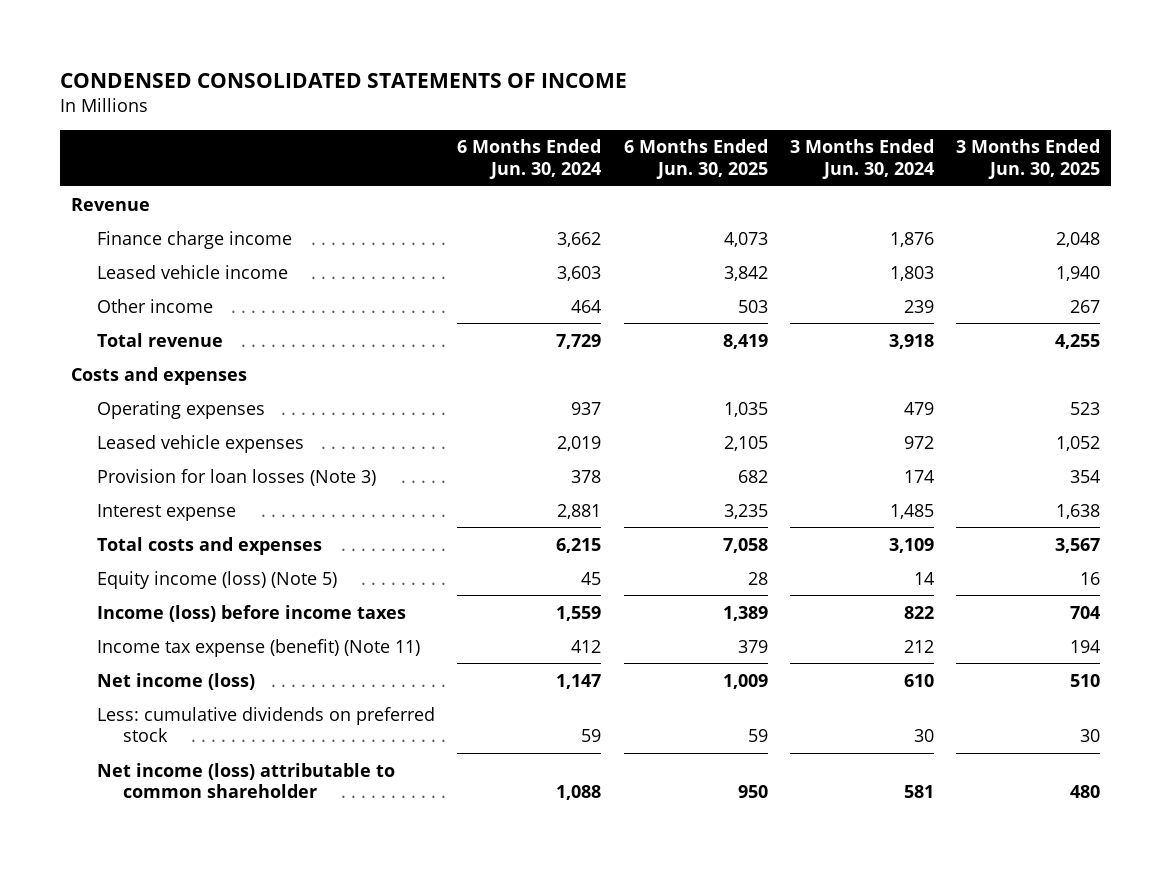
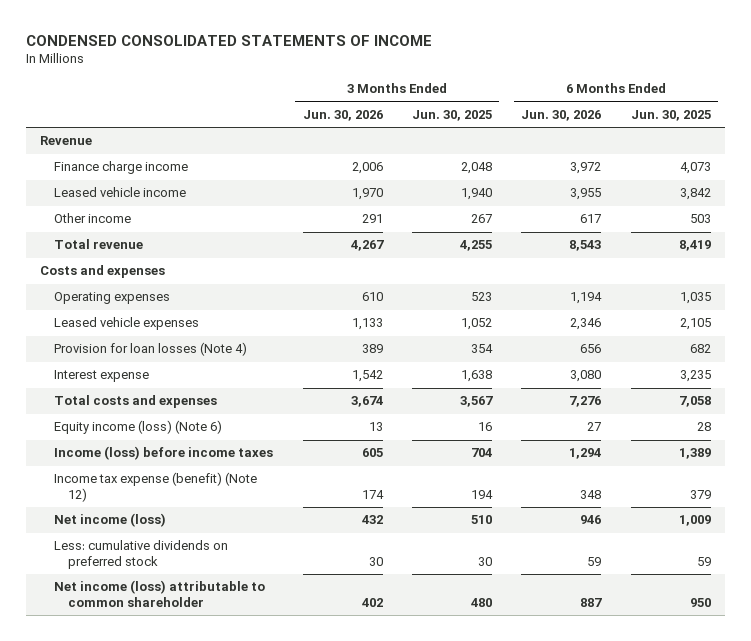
[457,139,602,179] 6 Months Ended Jun. 30, 2024 -> none
[789,139,934,179] 3 Months Ended Jun. 30, 2024 -> none
none -> [302,109,383,121] Jun. 30, 2026
none -> [521,109,602,121] Jun. 30, 2026
[97,468,377,486] Provision for loan losses (Note 3) -> [54,342,248,357] Provision for loan losses (Note 4)
[97,570,338,589] Equity income (loss) (Note 5) -> [54,420,223,435] Equity income (loss) (Note 6)
[97,638,421,657] Income tax expense (benefit) (Note 11) -> [54,472,258,502] Income tax expense (benefit) (Note 12)

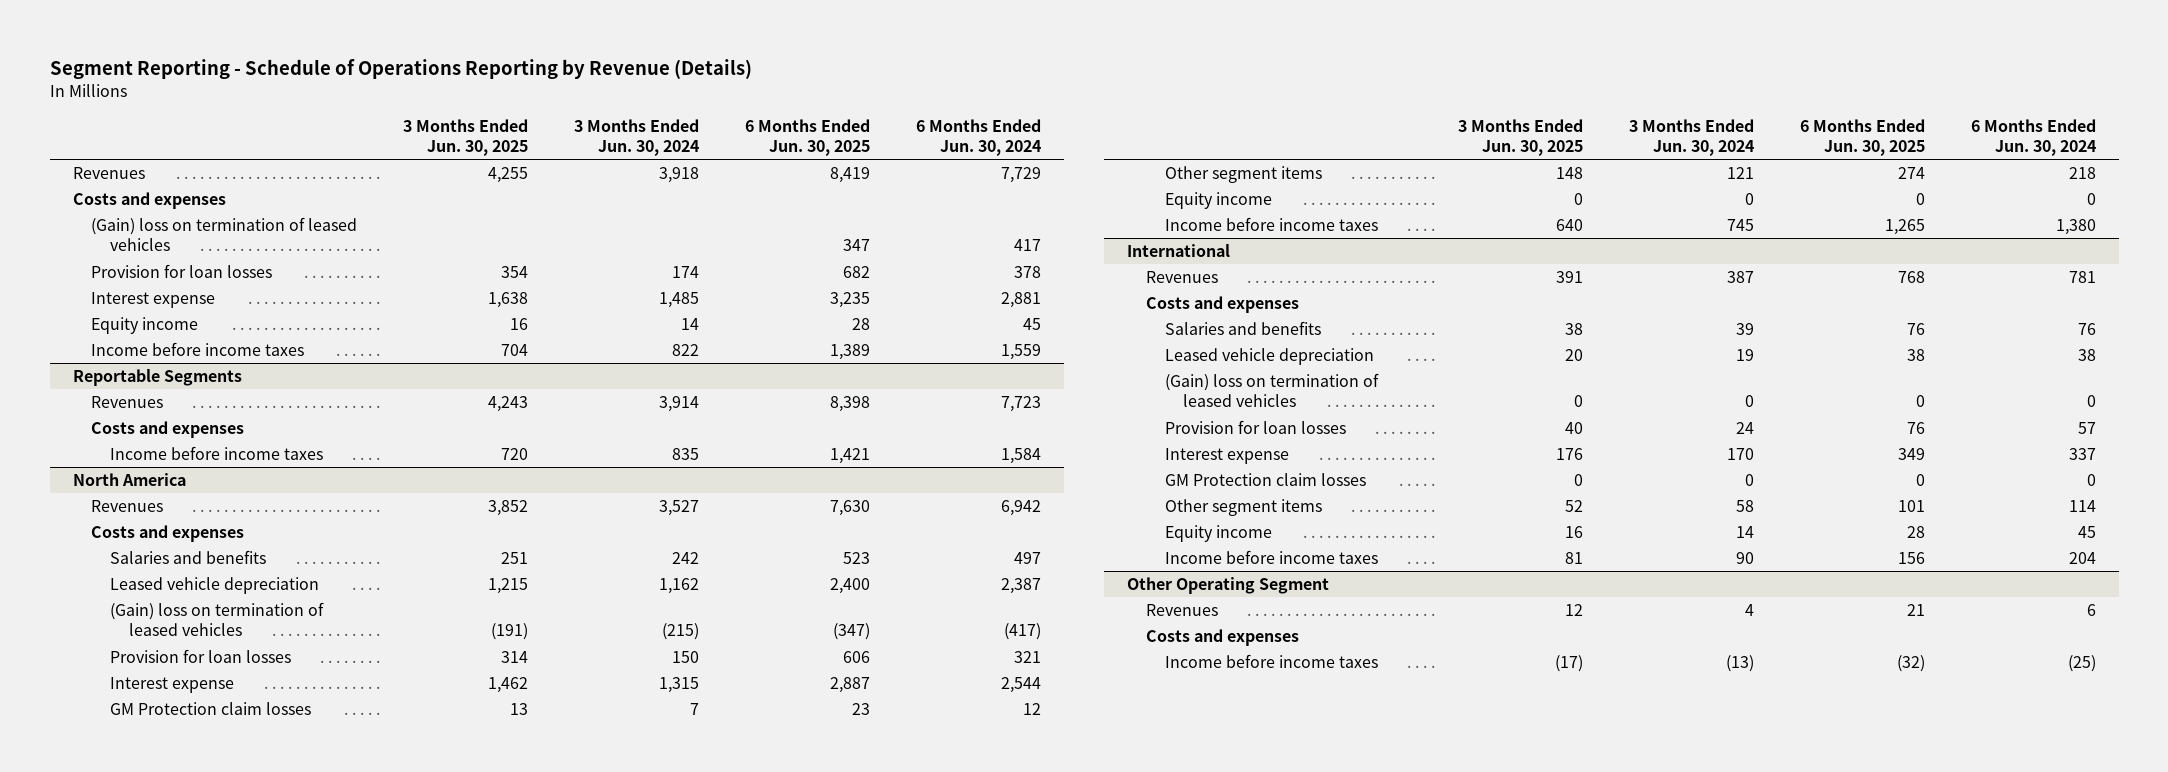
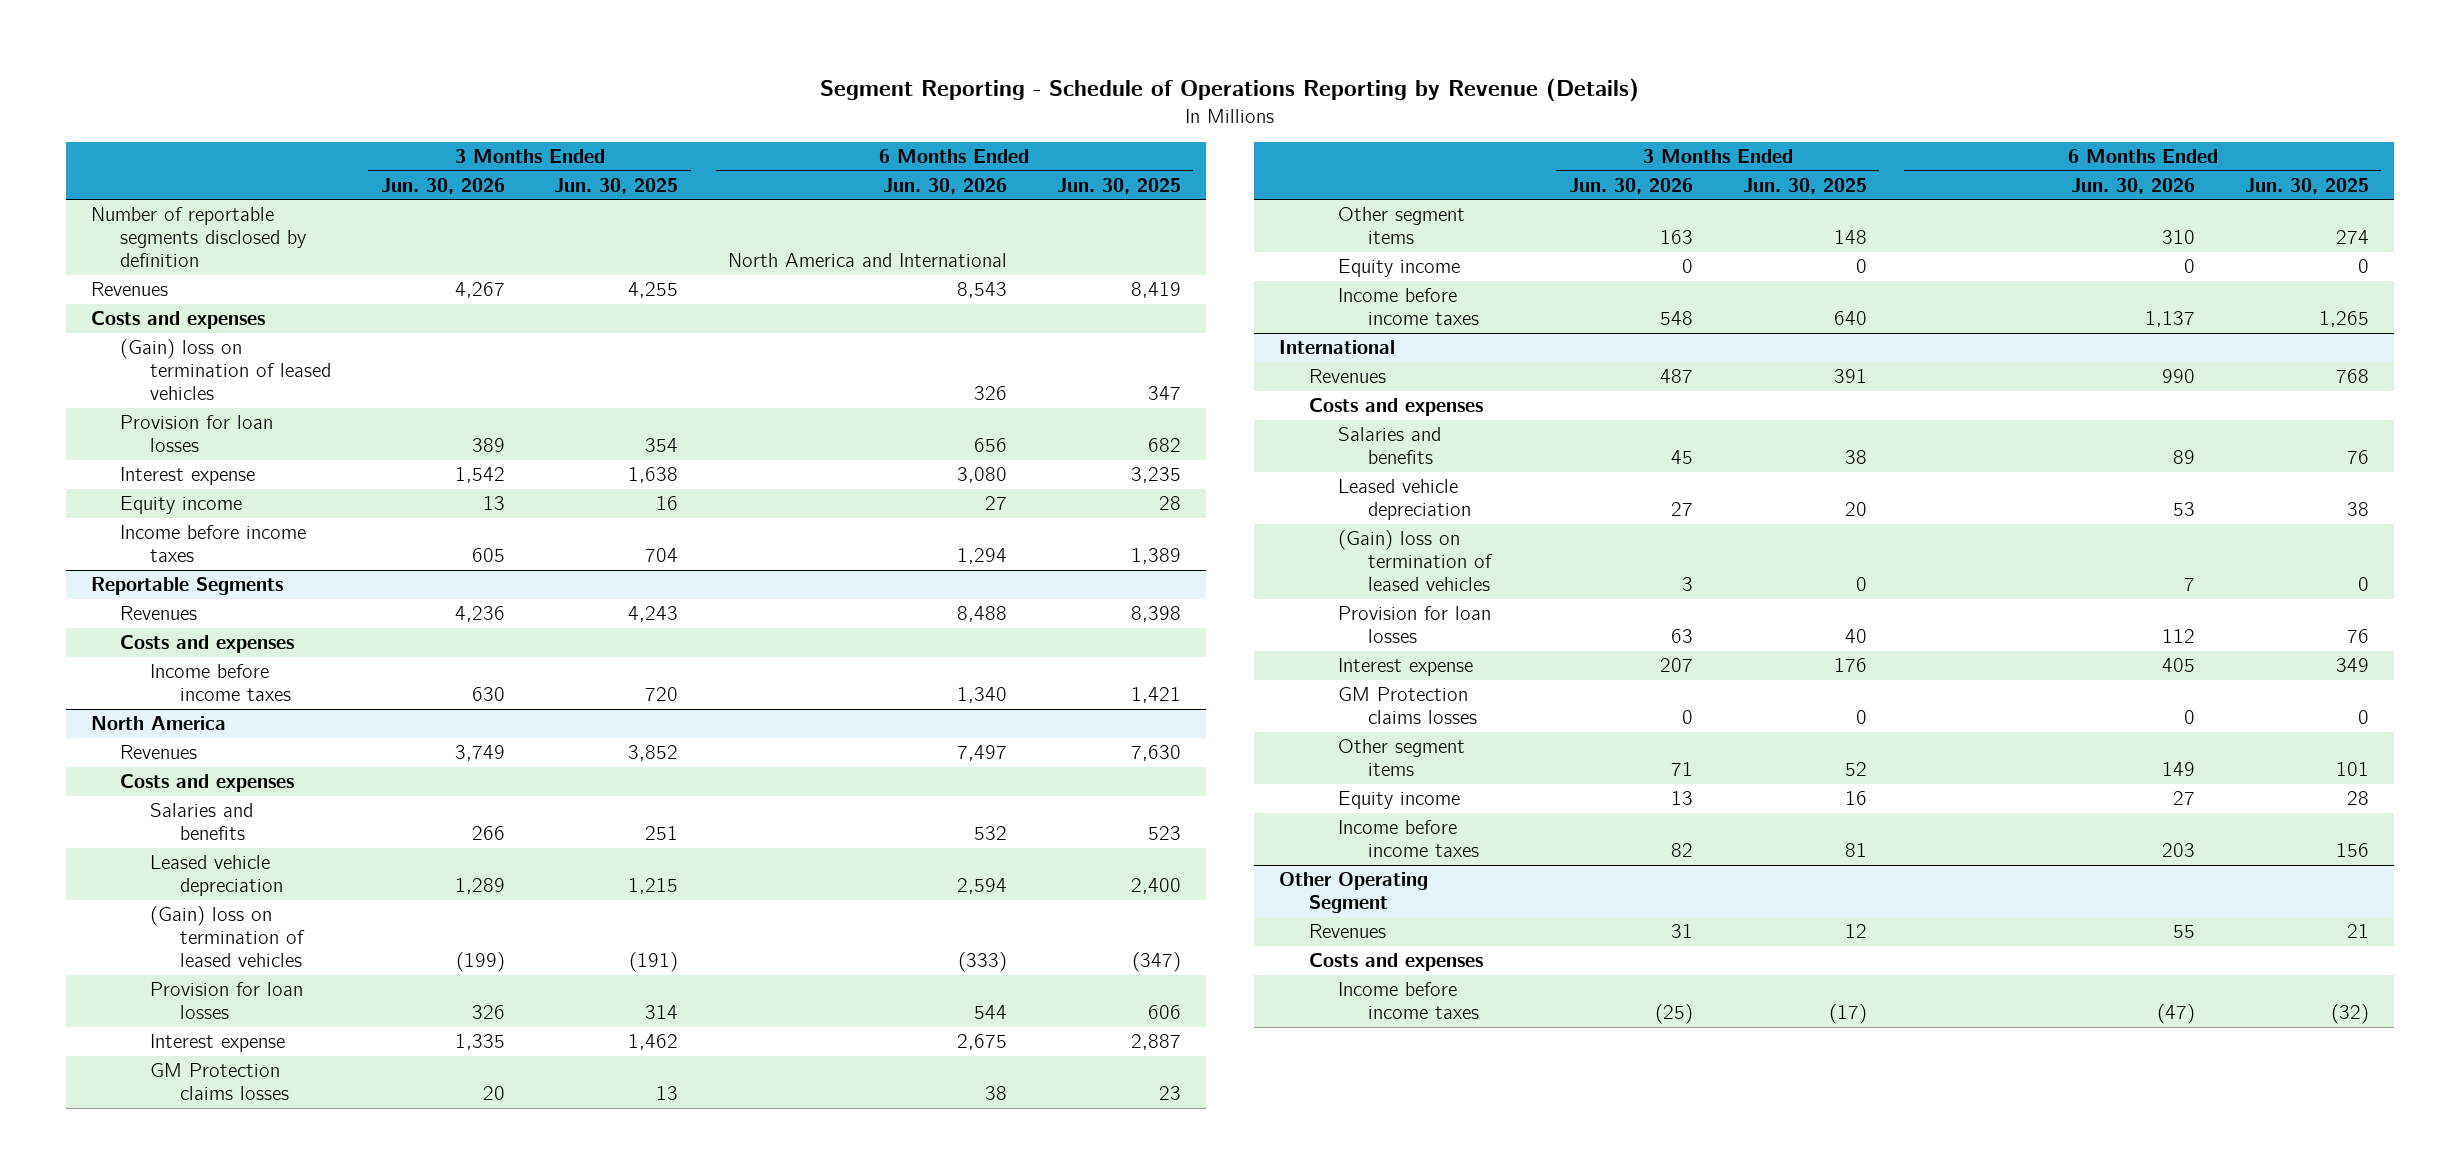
[574,118,700,157] 3 Months Ended Jun. 30, 2024 -> none
[916,118,1042,157] 6 Months Ended Jun. 30, 2024 -> none
none -> [380,177,505,194] Jun. 30, 2026
none -> [883,177,1008,194] Jun. 30, 2026
none -> [90,206,307,268] Number of reportable segments disclosed by definition
[110,701,312,715] GM Protection claim losses -> [149,1062,289,1101] GM Protection claims losses
[1164,472,1366,486] GM Protection claim losses -> [1338,686,1477,725] GM Protection claims losses

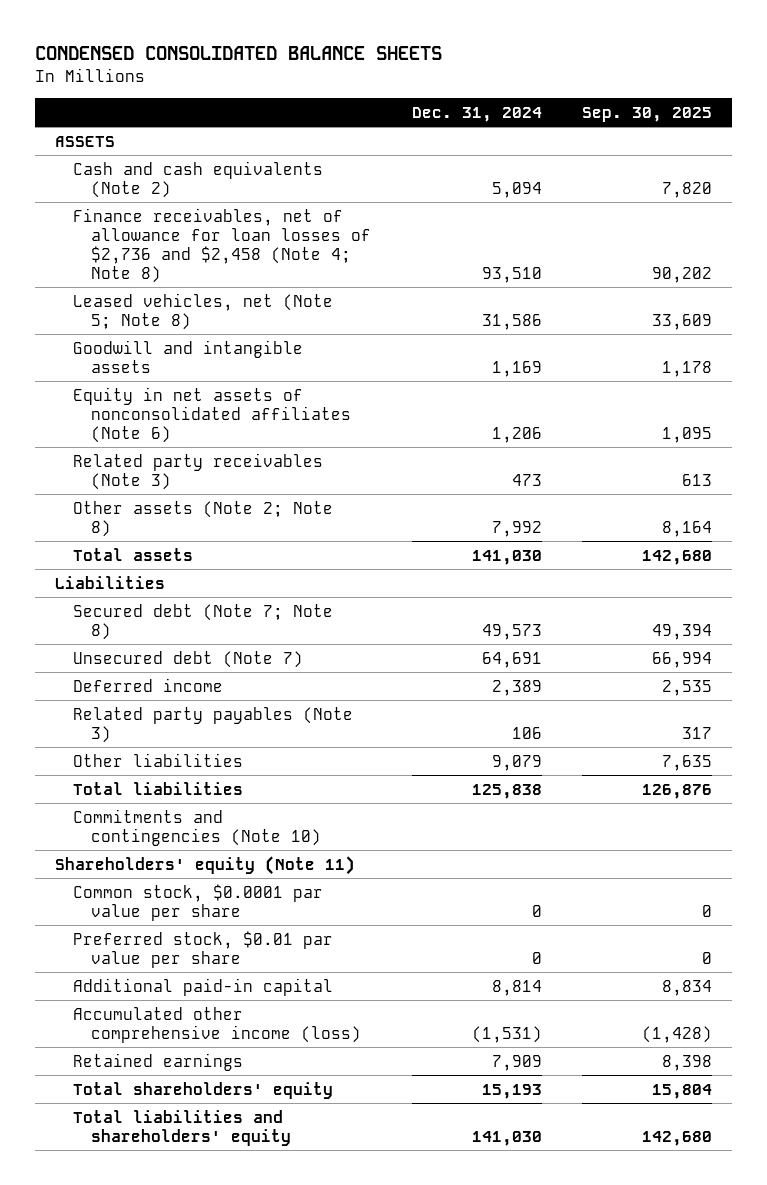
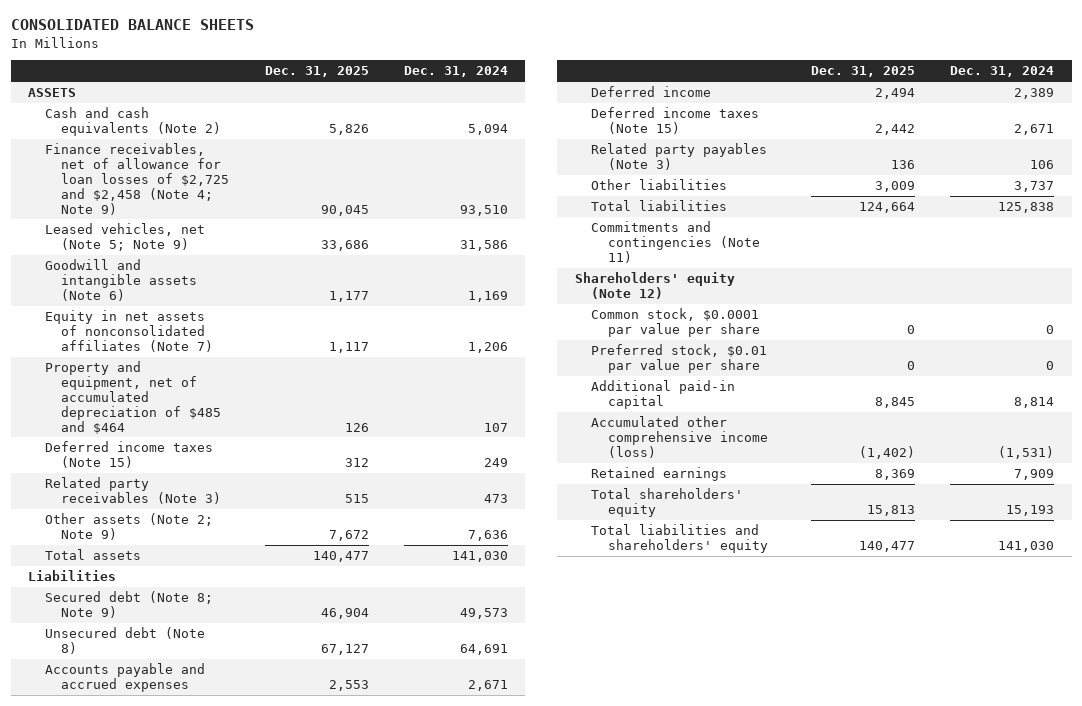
[34,45,442,60] CONDENSED CONSOLIDATED BALANCE SHEETS -> [10,19,254,31] CONSOLIDATED BALANCE SHEETS
[581,106,712,122] Sep. 30, 2025 -> none
none -> [264,66,369,78] Dec. 31, 2025
[72,207,372,283] Finance receivables, net of allowance for loan losses of $2,736 and $2,458 (Note 4; Note 8) -> [44,143,230,215] Finance receivables, net of allowance for loan losses of $2,725 and $2,458 (Note 4; Note 9)
[72,292,333,330] Leased vehicles, net (Note 5; Note 8) -> [44,223,205,251] Leased vehicles, net (Note 5; Note 9)
[72,339,303,373] Goodwill and intangible assets -> [44,259,198,301] Goodwill and intangible assets (Note 6)
[72,386,352,443] Equity in net assets of nonconsolidated affiliates (Note 6) -> [44,310,214,352] Equity in net assets of nonconsolidated affiliates (Note 7)
none -> [44,361,222,434] Property and equipment, net of accumulated depreciation of $485 and $464
none -> [44,441,213,468] Deferred income taxes (Note 15)
[72,500,333,537] Other assets (Note 2; Note 8) -> [44,513,213,540] Other assets (Note 2; Note 9)
[491,520,542,537] 7,992 -> [467,529,508,541] 7,636
[72,603,333,640] Secured debt (Note 7; Note 8) -> [44,591,213,618] Secured debt (Note 8; Note 9)
[72,650,303,668] Unsecured debt (Note 7) -> [44,627,205,654] Unsecured debt (Note 8)
none -> [44,663,205,692] Accounts payable and accrued expenses
none -> [591,107,760,134] Deferred income taxes (Note 15)
[491,754,542,771] 9,079 -> [1014,181,1055,193] 3,737
[72,808,322,846] Commitments and contingencies (Note 10) -> [591,221,760,263] Commitments and contingencies (Note 11)
[54,855,355,875] Shareholders' equity (Note 11) -> [574,272,735,299] Shareholders' equity (Note 12)

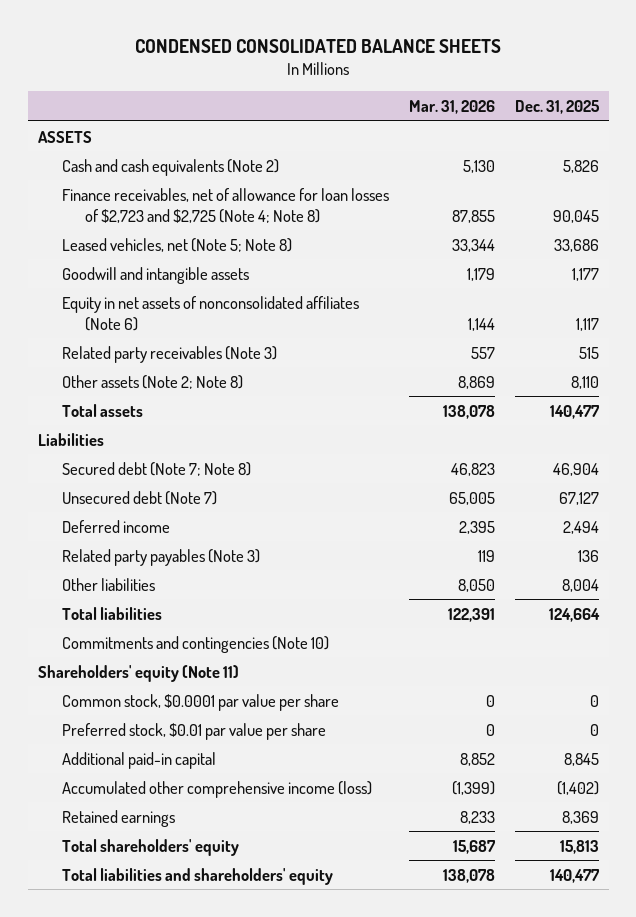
[10,19,254,31] CONSOLIDATED BALANCE SHEETS -> [135,39,502,54] CONDENSED CONSOLIDATED BALANCE SHEETS
[403,66,508,78] Dec. 31, 2024 -> none
none -> [408,100,495,115] Mar. 31, 2026
[44,361,222,434] Property and equipment, net of accumulated depreciation of $485 and $464 -> none
[44,441,213,468] Deferred income taxes (Note 15) -> none
[44,143,230,215] Finance receivables, net of allowance for loan losses of $2,725 and $2,458 (Note 4; Note 9) -> [61,187,389,223] Finance receivables, net of allowance for loan losses of $2,723 and $2,725 (Note 4; Note 8)
[44,223,205,251] Leased vehicles, net (Note 5; Note 9) -> [61,237,292,252] Leased vehicles, net (Note 5; Note 8)
[44,259,198,301] Goodwill and intangible assets (Note 6) -> [61,266,249,284] Goodwill and intangible assets
[44,310,214,352] Equity in net assets of nonconsolidated affiliates (Note 7) -> [61,295,359,331] Equity in net assets of nonconsolidated affiliates (Note 6)
[44,513,213,540] Other assets (Note 2; Note 9) -> [61,374,243,389] Other assets (Note 2; Note 8)
[328,529,369,541] 7,672 -> [570,375,599,389] 8,110
[44,663,205,692] Accounts payable and accrued expenses -> none
[44,591,213,618] Secured debt (Note 8; Note 9) -> [61,461,251,476] Secured debt (Note 7; Note 8)
[44,627,205,654] Unsecured debt (Note 8) -> [61,490,217,505] Unsecured debt (Note 7)
[591,107,760,134] Deferred income taxes (Note 15) -> none
[875,181,916,193] 3,009 -> [561,578,599,592] 8,004
[591,221,760,263] Commitments and contingencies (Note 11) -> [61,635,329,653] Commitments and contingencies (Note 10)
[574,272,735,299] Shareholders' equity (Note 12) -> [37,664,239,682] Shareholders' equity (Note 11)

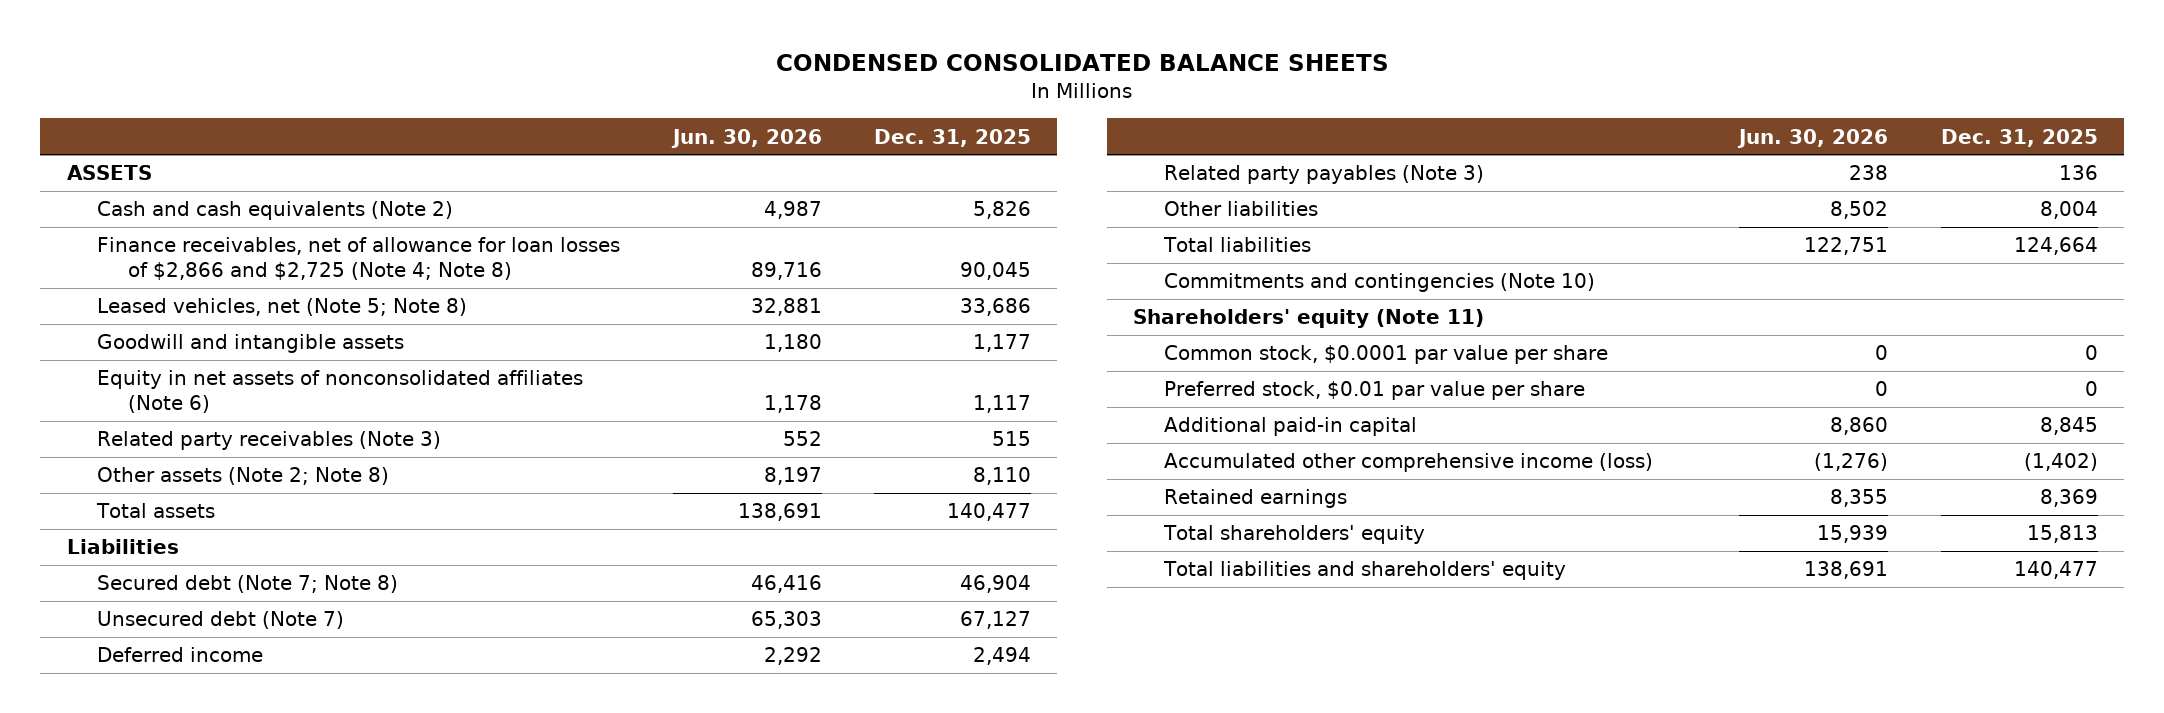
[408,100,495,115] Mar. 31, 2026 -> none
none -> [670,128,822,148] Jun. 30, 2026
[61,187,389,223] Finance receivables, net of allowance for loan losses of $2,723 and $2,725 (Note 4; Note 8) -> [97,237,621,281] Finance receivables, net of allowance for loan losses of $2,866 and $2,725 (Note 4; Note 8)

